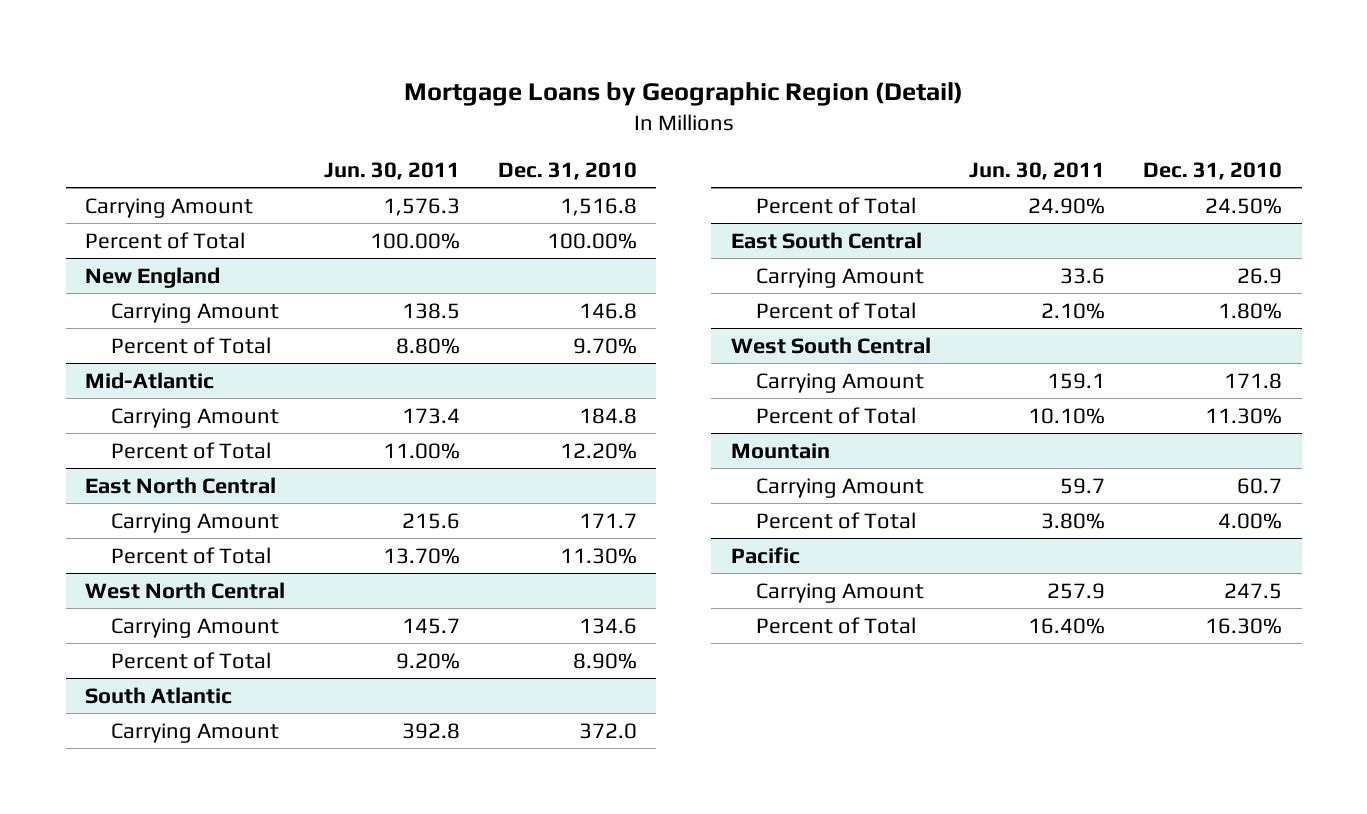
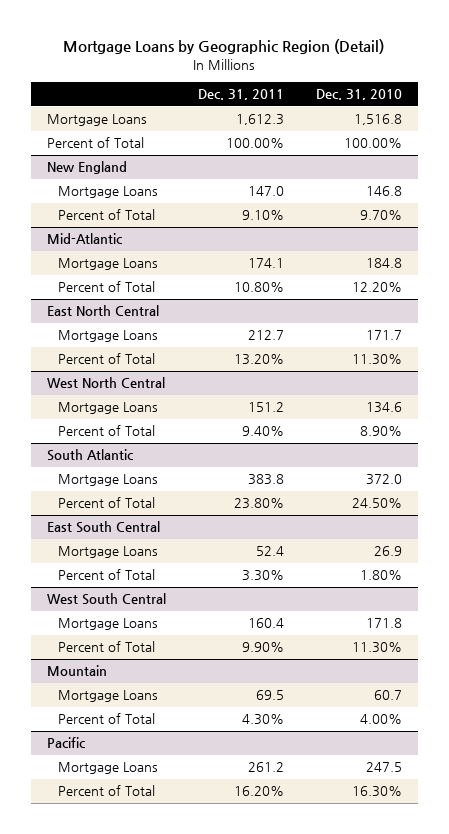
[323,161,460,180] Jun. 30, 2011 -> none
none -> [197,89,284,101] Dec. 31, 2011
[85,197,254,218] Carrying Amount -> [47,114,148,127] Mortgage Loans
[110,302,279,323] Carrying Amount -> [57,186,158,199] Mortgage Loans
[110,407,279,428] Carrying Amount -> [57,258,158,271] Mortgage Loans
[110,512,279,533] Carrying Amount -> [57,330,158,343] Mortgage Loans
[110,617,279,638] Carrying Amount -> [57,402,158,415] Mortgage Loans
[110,722,279,743] Carrying Amount -> [57,474,158,487] Mortgage Loans
[756,267,925,288] Carrying Amount -> [57,546,158,559] Mortgage Loans
[756,372,925,393] Carrying Amount -> [57,618,158,631] Mortgage Loans
[756,477,925,498] Carrying Amount -> [57,690,158,703] Mortgage Loans
[756,582,925,603] Carrying Amount -> [57,762,158,775] Mortgage Loans

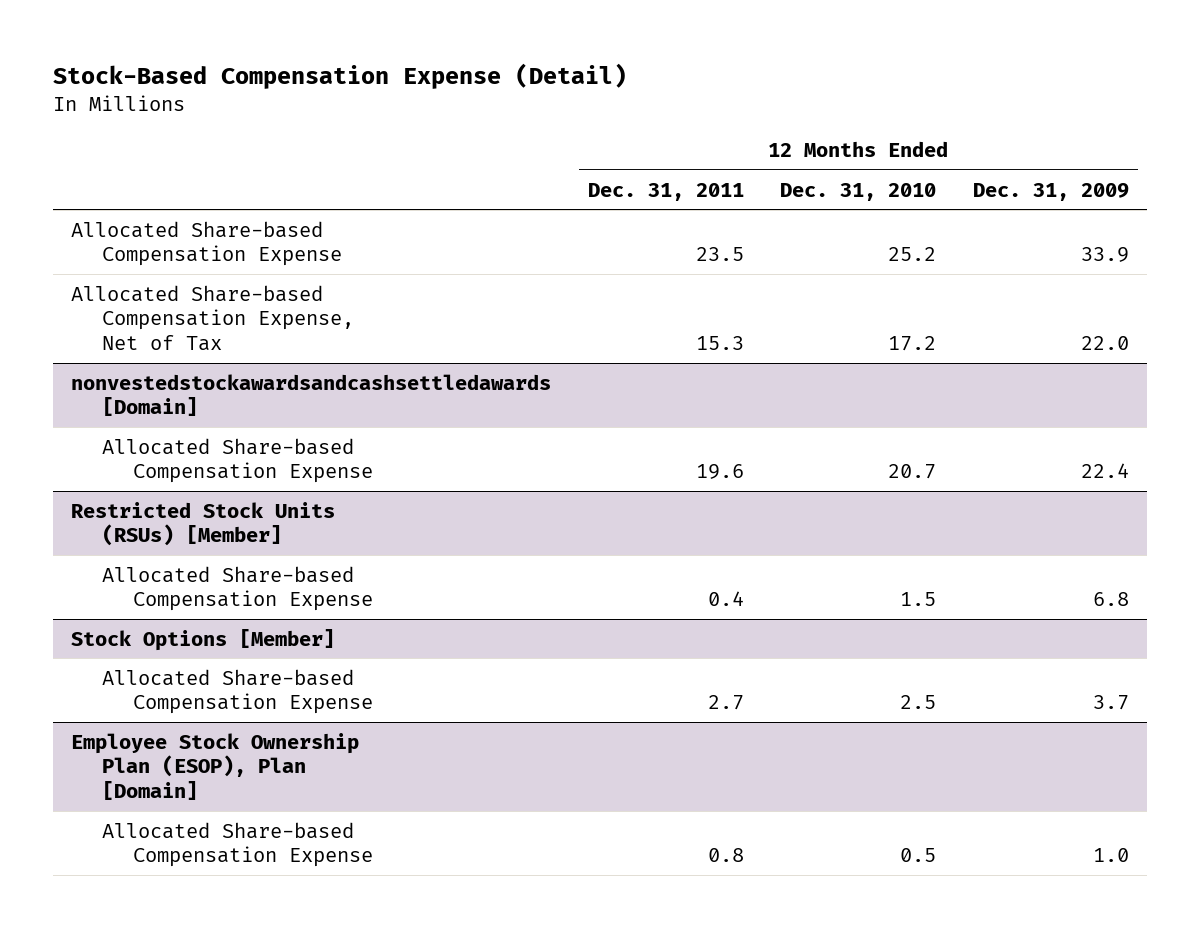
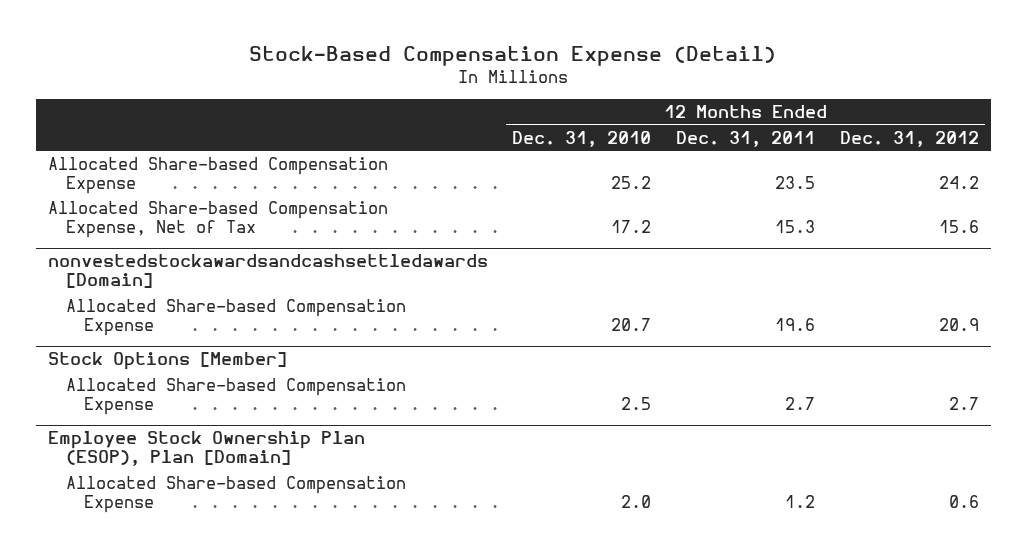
[972,182,1129,201] Dec. 31, 2009 -> none
none -> [839,130,979,147] Dec. 31, 2012
[71,501,336,547] Restricted Stock Units (RSUs) [Member] -> none
[102,565,373,612] Allocated Share-based Compensation Expense -> none
[707,848,744,863] 0.8 -> [785,494,816,508] 1.2
[900,848,937,863] 0.5 -> [621,494,652,508] 2.0

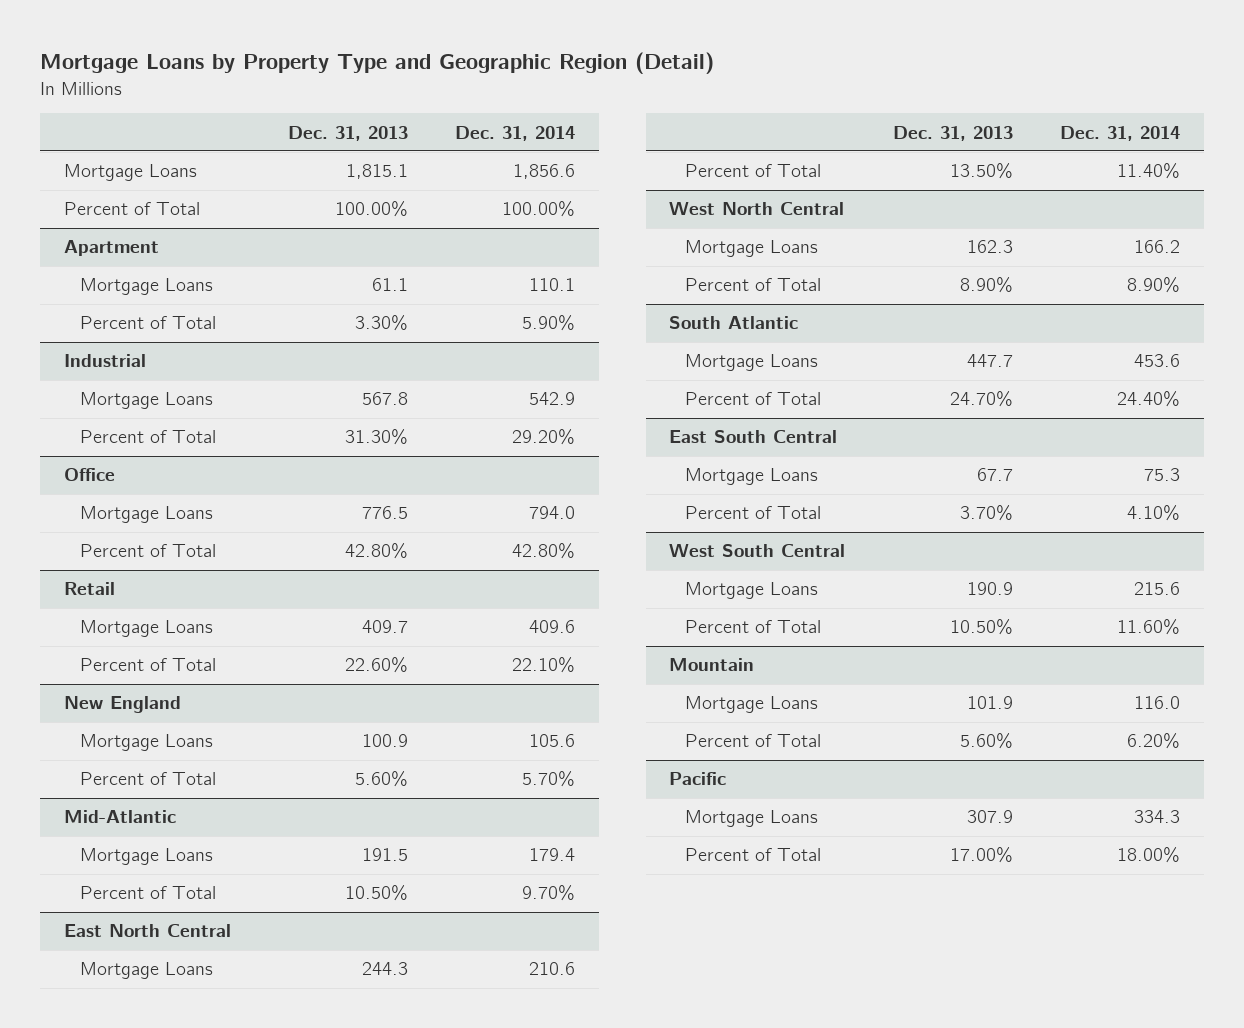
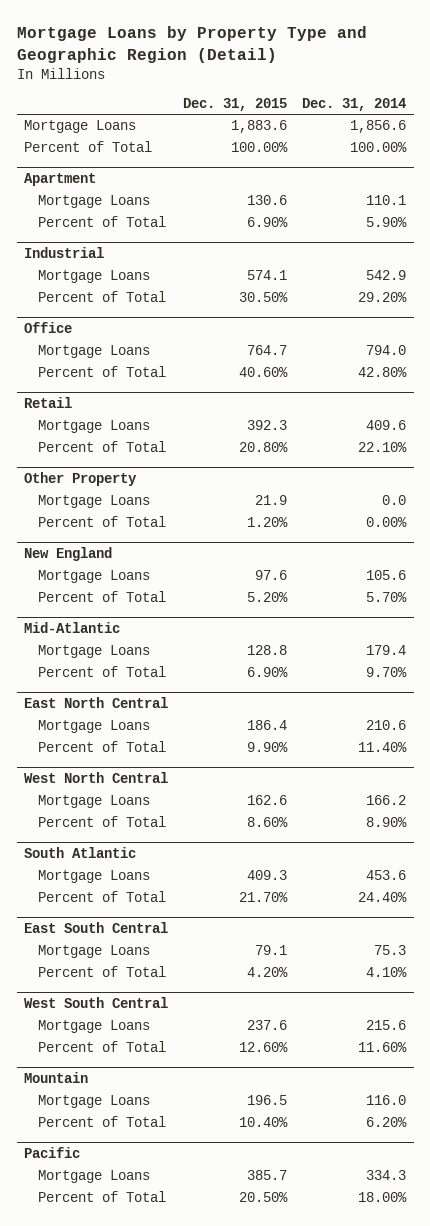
[287,125,408,141] Dec. 31, 2013 -> none
none -> [183,98,288,112] Dec. 31, 2015
none -> [24,472,138,487] Other Property
none -> [37,495,150,509] Mortgage Loans
none -> [37,516,166,528] Percent of Total

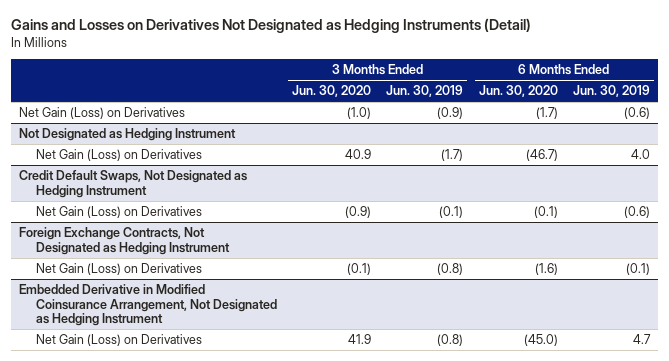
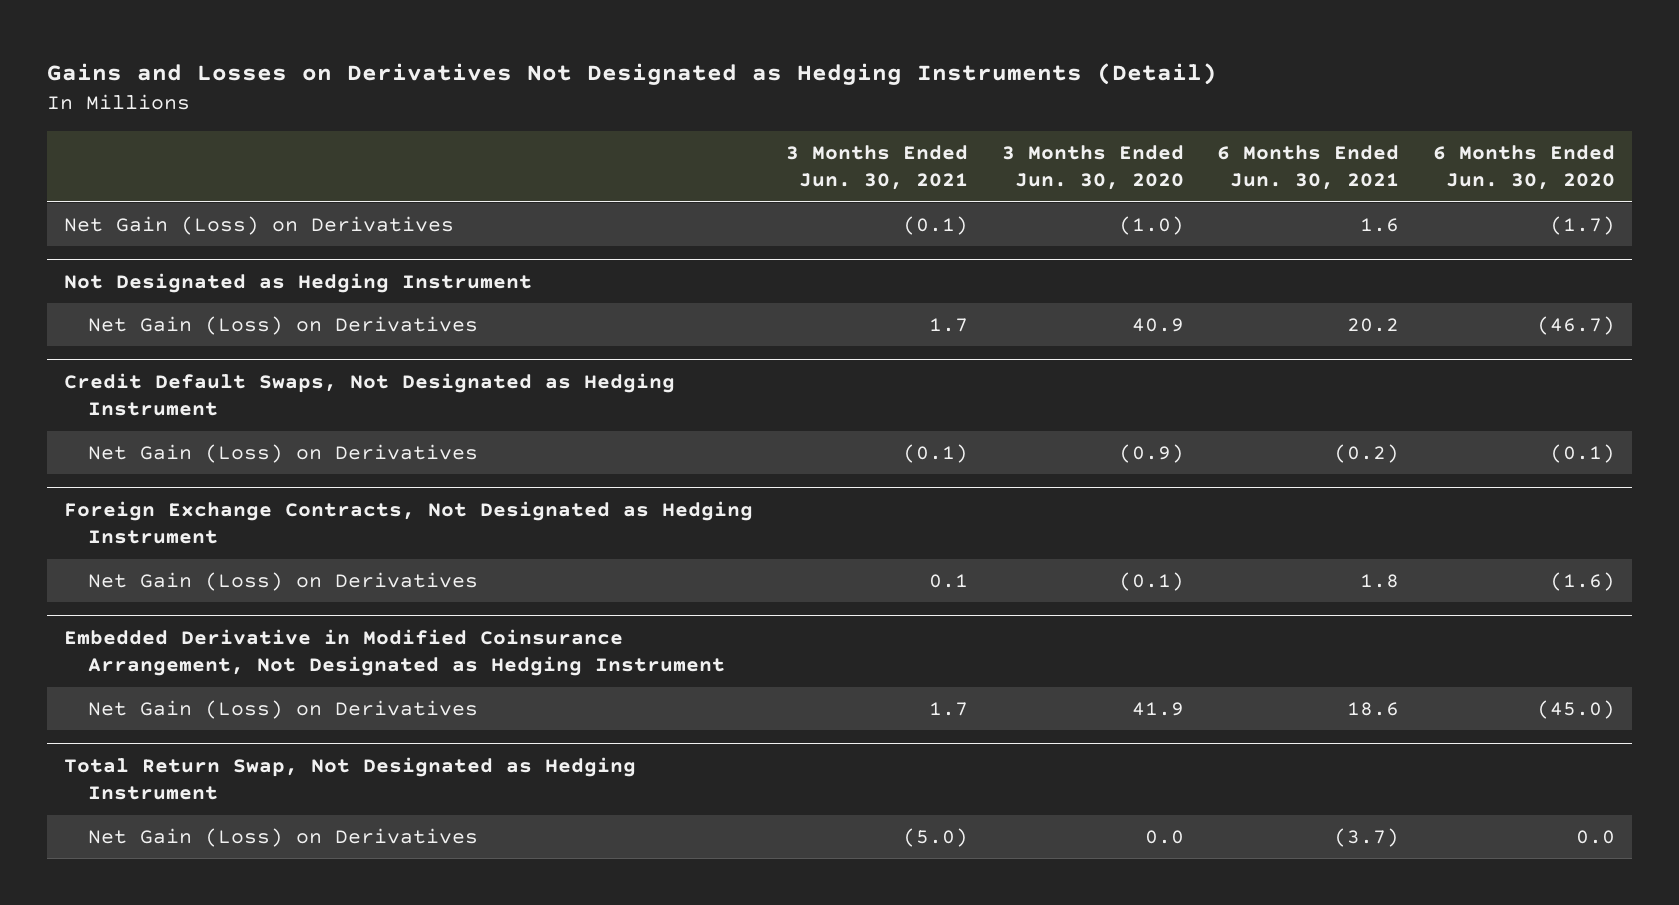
[386,85,464,98] Jun. 30, 2019 -> none
[572,85,650,98] Jun. 30, 2019 -> none
none -> [786,144,969,191] 3 Months Ended Jun. 30, 2021
none -> [1217,144,1400,191] 6 Months Ended Jun. 30, 2021
none -> [63,756,636,801] Total Return Swap, Not Designated as Hedging Instrument
none -> [88,827,479,847] Net Gain (Loss) on Derivatives

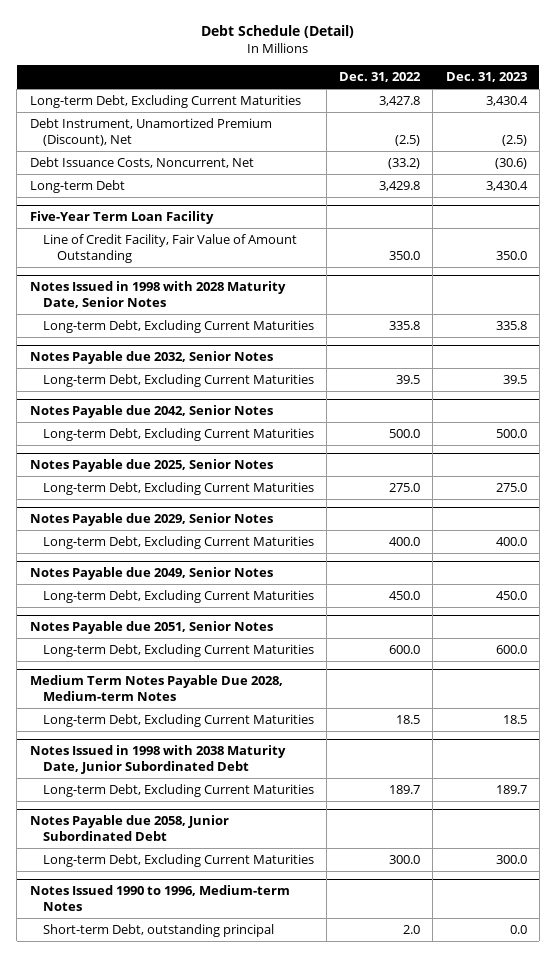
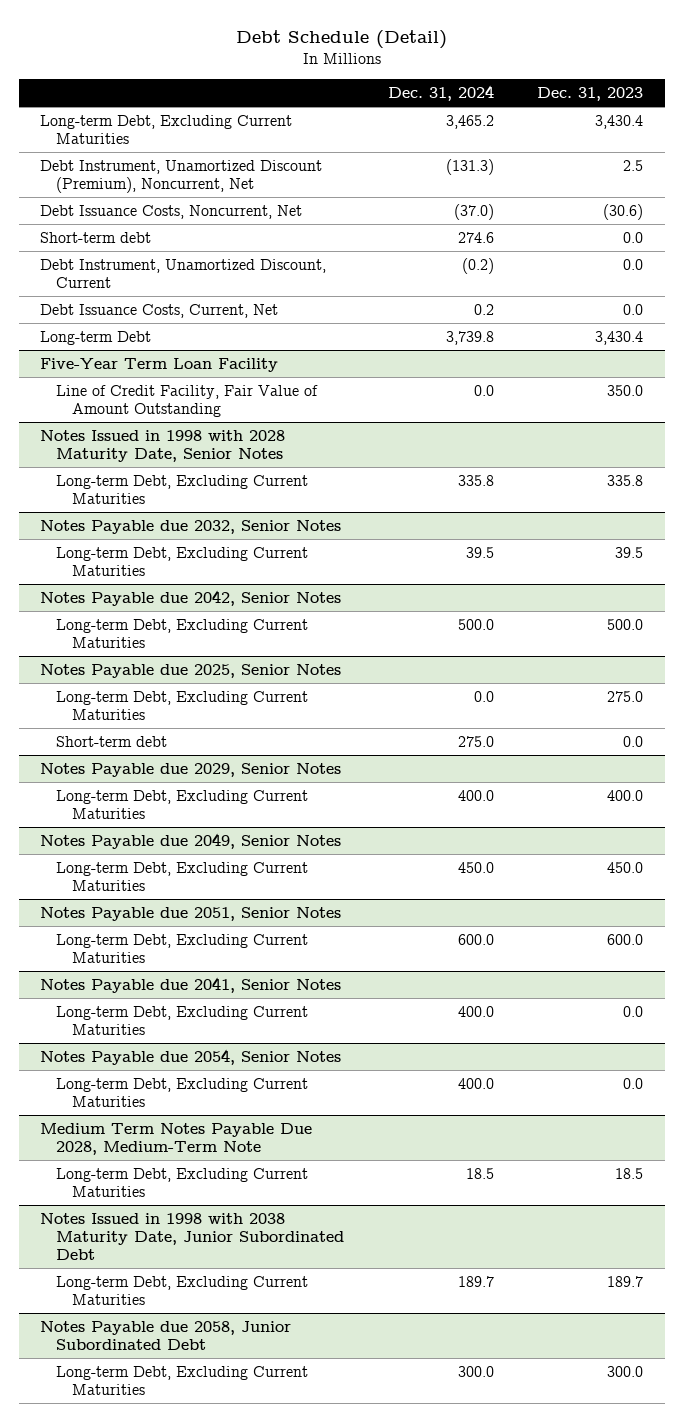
[339,72,422,83] Dec. 31, 2022 -> none
none -> [387,84,494,101] Dec. 31, 2024
[29,118,272,147] Debt Instrument, Unamortized Premium (Discount), Net -> [40,159,323,193] Debt Instrument, Unamortized Discount (Premium), Noncurrent, Net
[501,135,527,147] (2.5) -> [623,159,644,171] 2.5
none -> [40,231,152,243] Short-term debt
none -> [40,258,327,288] Debt Instrument, Unamortized Discount, Current
none -> [40,303,279,318] Debt Issuance Costs, Current, Net
none -> [56,735,168,747] Short-term debt
none -> [40,976,342,993] Notes Payable due 2041, Senior Notes
none -> [56,1005,309,1035] Long-term Debt, Excluding Current Maturities
none -> [40,1048,342,1065] Notes Payable due 2054, Senior Notes
none -> [56,1077,309,1107] Long-term Debt, Excluding Current Maturities
[29,675,283,702] Medium Term Notes Payable Due 2028, Medium-term Notes -> [40,1122,313,1155] Medium Term Notes Payable Due 2028, Medium-Term Note
[29,885,290,912] Notes Issued 1990 to 1996, Medium-term Notes -> none
[43,924,275,938] Short-term Debt, outstanding principal -> none

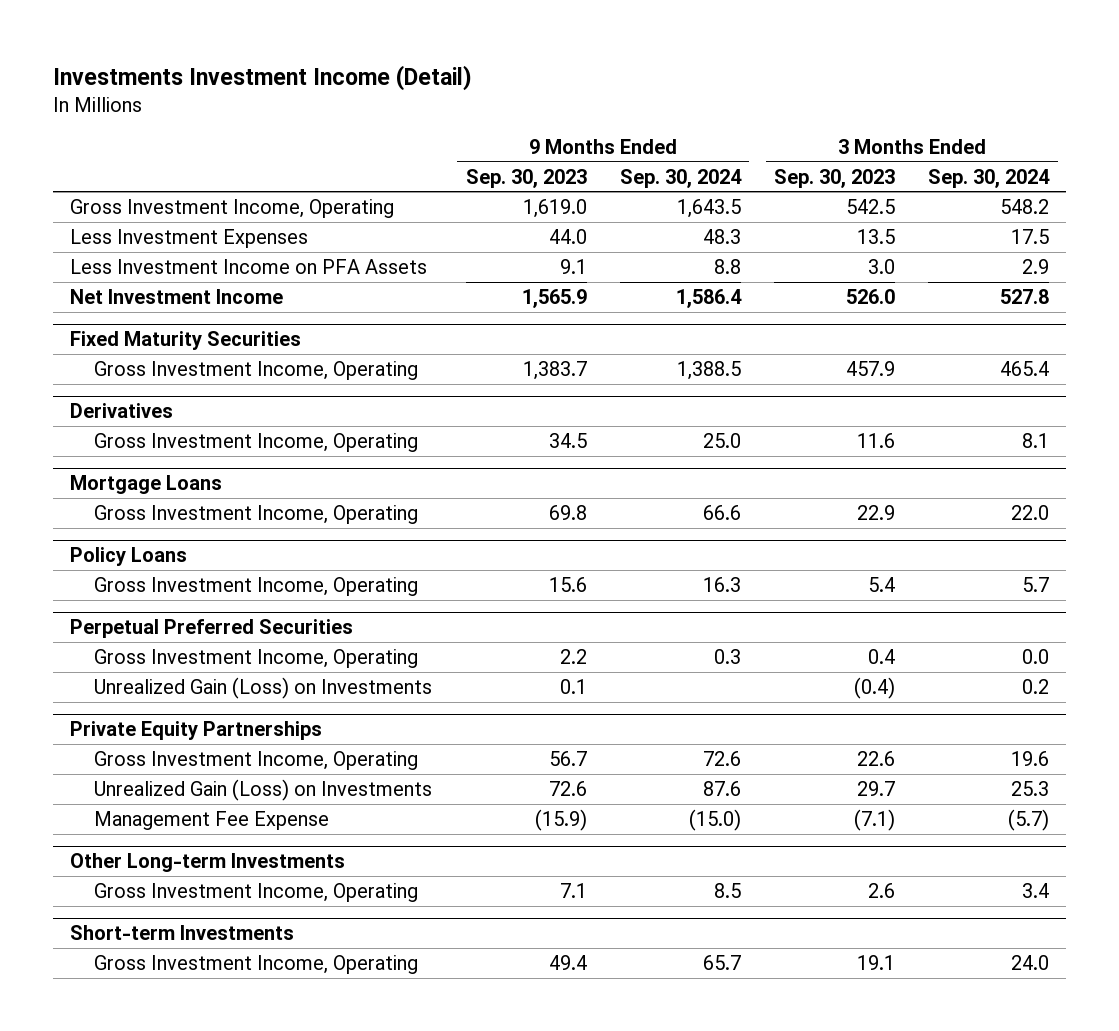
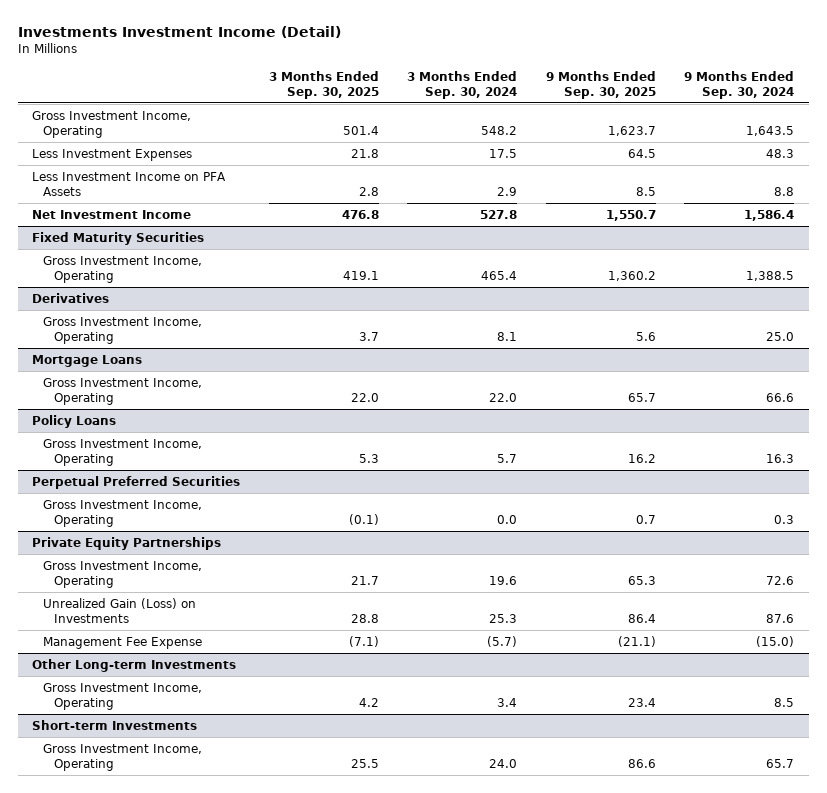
[465,168,587,188] Sep. 30, 2023 -> none
[774,168,896,188] Sep. 30, 2023 -> none
none -> [268,70,379,99] 3 Months Ended Sep. 30, 2025
none -> [545,70,656,99] 9 Months Ended Sep. 30, 2025
[94,677,433,700] Unrealized Gain (Loss) on Investments -> none

